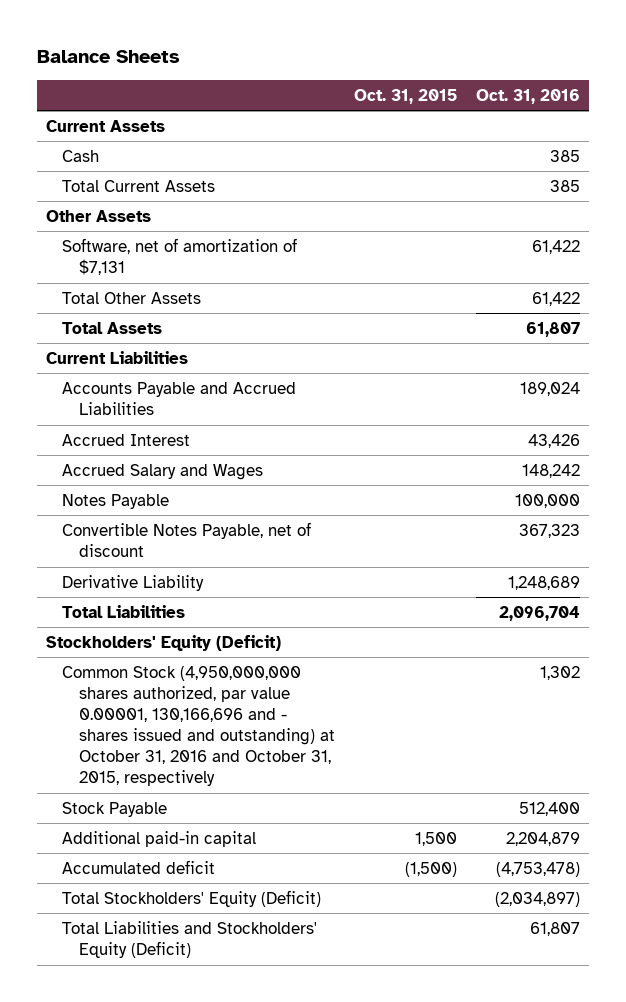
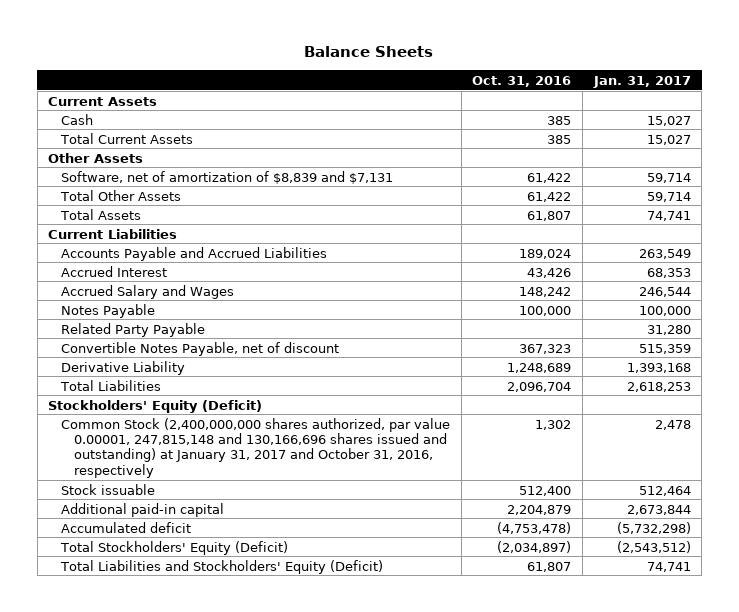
[353,88,457,104] Oct. 31, 2015 -> none
none -> [592,76,691,89] Jan. 31, 2017
[62,237,298,276] Software, net of amortization of $7,131 -> [61,170,394,184] Software, net of amortization of $8,839 and $7,131
none -> [61,322,206,337] Related Party Payable
[62,665,335,787] Common Stock (4,950,000,000 shares authorized, par value 0.00001, 130,166,696 and - shares issued and outstanding) at October 31, 2016 and October 31, 2015, respectively -> [61,417,451,478] Common Stock (2,400,000,000 shares authorized, par value 0.00001, 247,815,148 and 130,166,696 shares issued and outstanding) at January 31, 2017 and October 31, 2016, respectively
[62,801,168,817] Stock Payable -> [61,483,156,495] Stock issuable

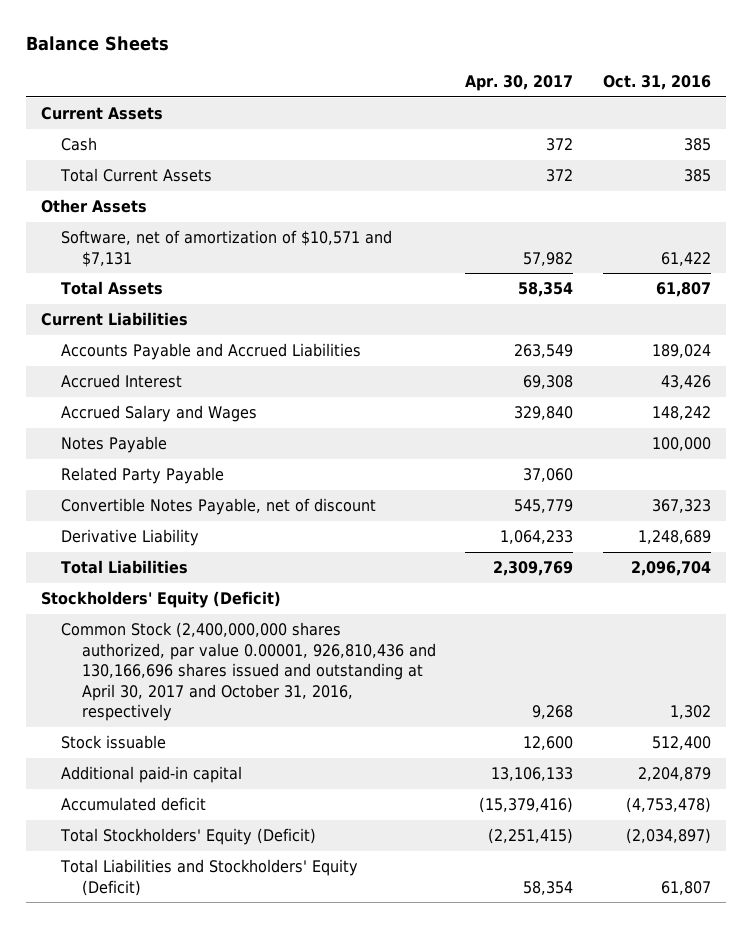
[592,76,691,89] Jan. 31, 2017 -> none
none -> [465,75,574,92] Apr. 30, 2017
[60,189,182,201] Total Other Assets -> none
[61,170,394,184] Software, net of amortization of $8,839 and $7,131 -> [61,230,393,267] Software, net of amortization of $10,571 and $7,131
[61,417,451,478] Common Stock (2,400,000,000 shares authorized, par value 0.00001, 247,815,148 and 130,166,696 shares issued and outstanding) at January 31, 2017 and October 31, 2016, respectively -> [61,622,436,722] Common Stock (2,400,000,000 shares authorized, par value 0.00001, 926,810,436 and 130,166,696 shares issued and outstanding at April 30, 2017 and October 31, 2016, respectively

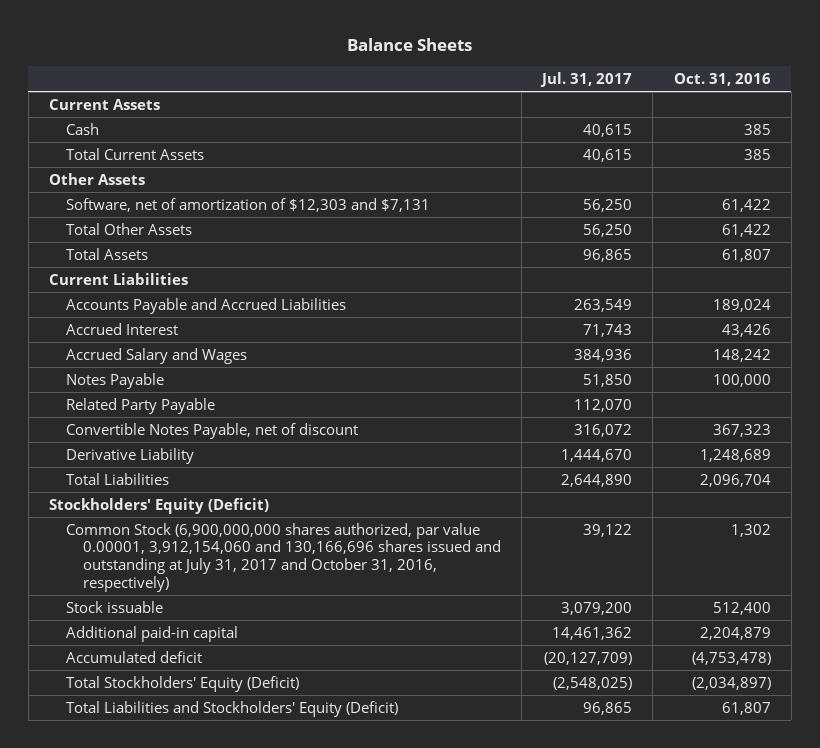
[465,75,574,92] Apr. 30, 2017 -> none
none -> [540,71,633,87] Jul. 31, 2017
[61,230,393,267] Software, net of amortization of $10,571 and $7,131 -> [65,197,430,212] Software, net of amortization of $12,303 and $7,131
none -> [65,222,192,235] Total Other Assets
[61,622,436,722] Common Stock (2,400,000,000 shares authorized, par value 0.00001, 926,810,436 and 130,166,696 shares issued and outstanding at April 30, 2017 and October 31, 2016, respectively -> [65,522,501,592] Common Stock (6,900,000,000 shares authorized, par value 0.00001, 3,912,154,060 and 130,166,696 shares issued and outstanding at July 31, 2017 and October 31, 2016, respectively)

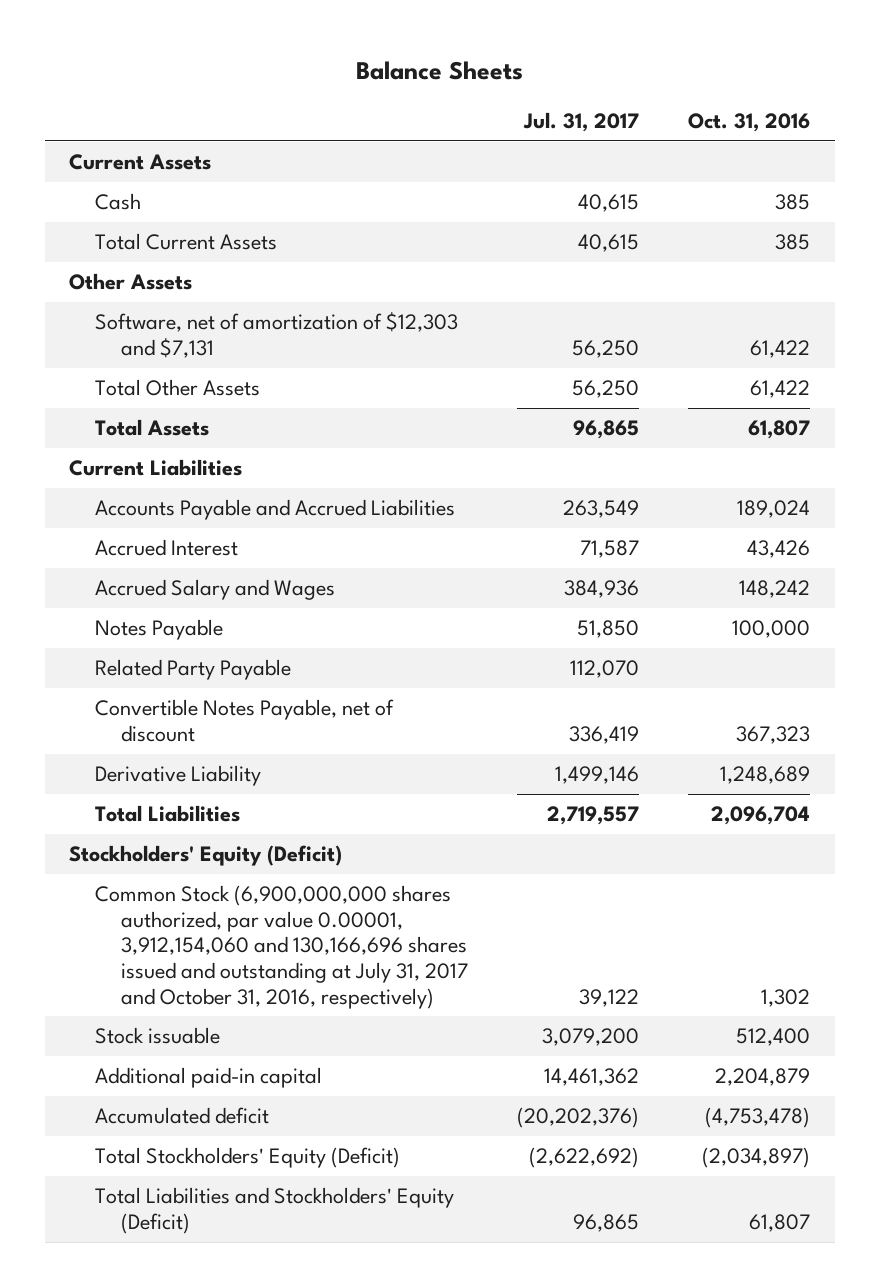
[583,323,633,337] 71,743 -> [580,540,640,559] 71,587
[574,423,633,437] 316,072 -> [569,725,640,744] 336,419
[561,448,633,462] 1,444,670 -> [555,766,640,785] 1,499,146
[561,473,633,487] 2,644,890 -> [547,806,640,826] 2,719,557
[544,651,633,665] (20,127,709) -> [517,1107,640,1129] (20,202,376)
[553,676,633,690] (2,548,025) -> [529,1147,640,1169] (2,622,692)

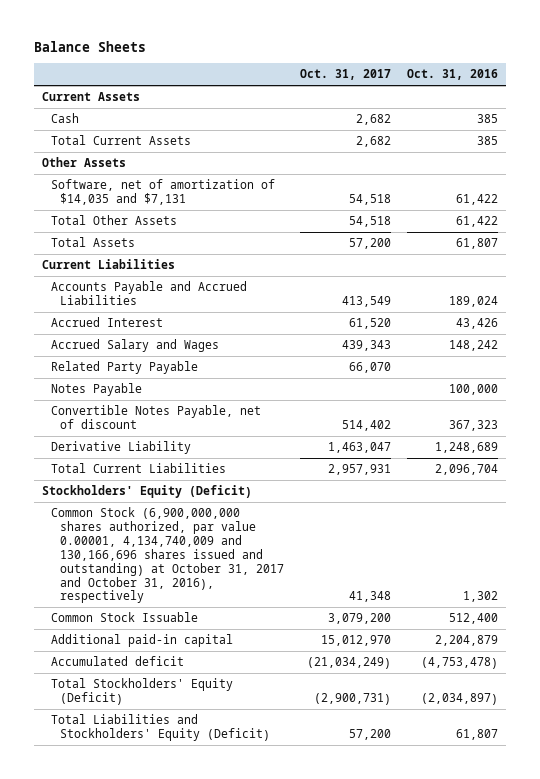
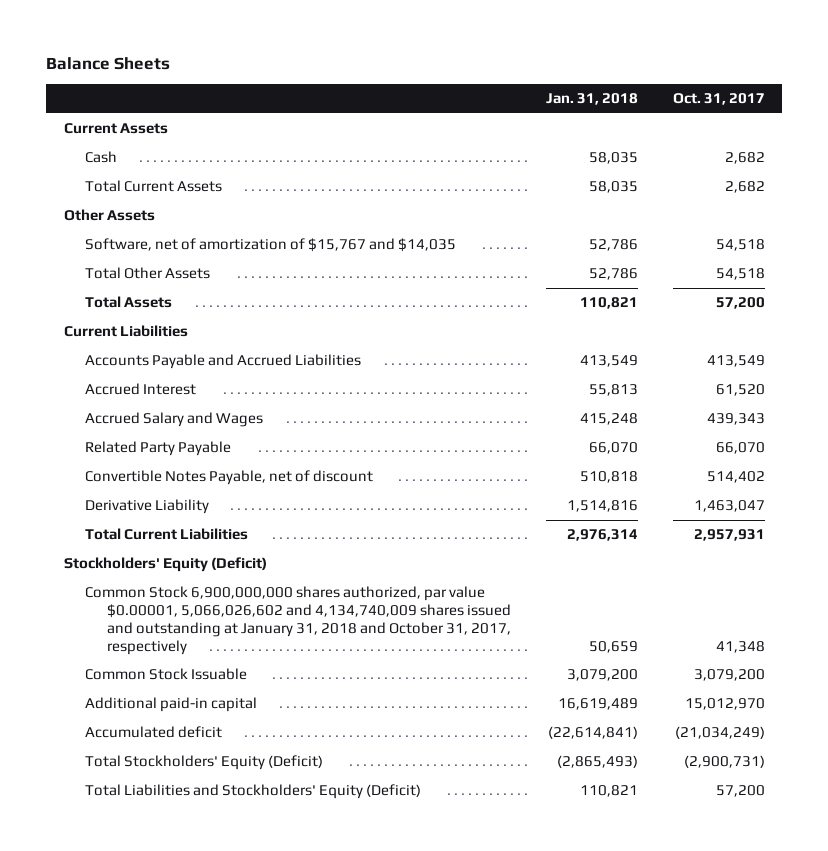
[406,69,498,81] Oct. 31, 2016 -> none
none -> [545,92,638,105] Jan. 31, 2018
[51,179,276,205] Software, net of amortization of $14,035 and $7,131 -> [85,238,457,253] Software, net of amortization of $15,767 and $14,035
[51,383,143,397] Notes Payable -> none
[51,507,284,604] Common Stock (6,900,000,000 shares authorized, par value 0.00001, 4,134,740,009 and 130,166,696 shares issued and outstanding) at October 31, 2017 and October 31, 2016), respectively -> [85,586,511,655] Common Stock 6,900,000,000 shares authorized, par value $0.00001, 5,066,026,602 and 4,134,740,009 shares issued and outstanding at January 31, 2018 and October 31, 2017, respectively

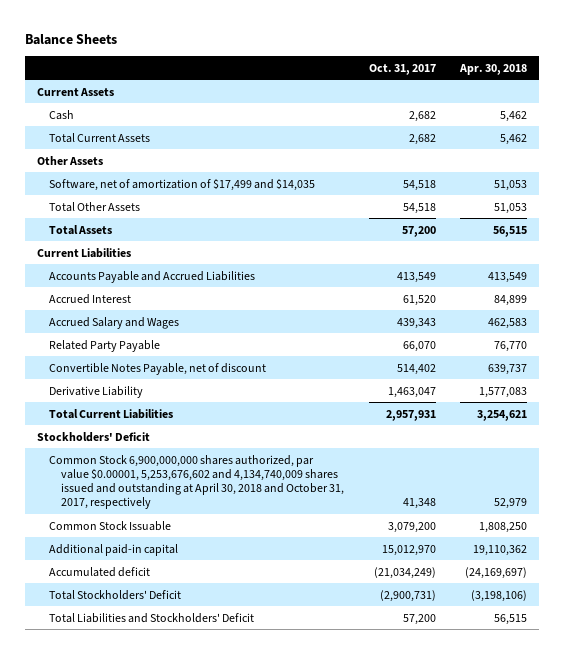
[545,92,638,105] Jan. 31, 2018 -> none
none -> [459,63,528,75] Apr. 30, 2018
[85,238,457,253] Software, net of amortization of $15,767 and $14,035 -> [49,178,316,191] Software, net of amortization of $17,499 and $14,035
[63,557,267,573] Stockholders' Equity (Deficit) -> [36,431,150,442] Stockholders' Deficit
[85,586,511,655] Common Stock 6,900,000,000 shares authorized, par value $0.00001, 5,066,026,602 and 4,134,740,009 shares issued and outstanding at January 31, 2018 and October 31, 2017, respectively -> [49,454,345,510] Common Stock 6,900,000,000 shares authorized, par value $0.00001, 5,253,676,602 and 4,134,740,009 shares issued and outstanding at April 30, 2018 and October 31, 2017, respectively
[85,755,324,771] Total Stockholders' Equity (Deficit) -> [49,589,182,600] Total Stockholders' Deficit
[85,784,422,800] Total Liabilities and Stockholders' Equity (Deficit) -> [49,612,255,623] Total Liabilities and Stockholders' Deficit

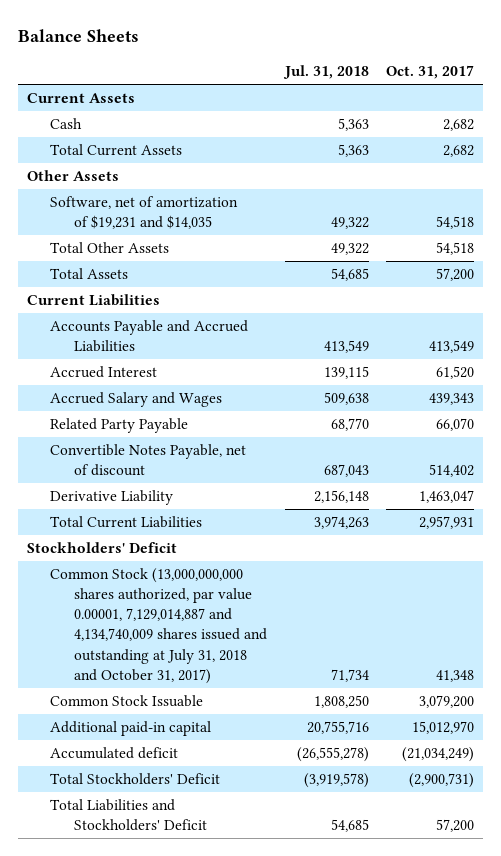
[459,63,528,75] Apr. 30, 2018 -> none
none -> [282,64,369,79] Jul. 31, 2018
[49,178,316,191] Software, net of amortization of $17,499 and $14,035 -> [50,196,239,230] Software, net of amortization of $19,231 and $14,035
[49,454,345,510] Common Stock 6,900,000,000 shares authorized, par value $0.00001, 5,253,676,602 and 4,134,740,009 shares issued and outstanding at April 30, 2018 and October 31, 2017, respectively -> [50,568,267,684] Common Stock (13,000,000,000 shares authorized, par value 0.00001, 7,129,014,887 and 4,134,740,009 shares issued and outstanding at July 31, 2018 and October 31, 2017)

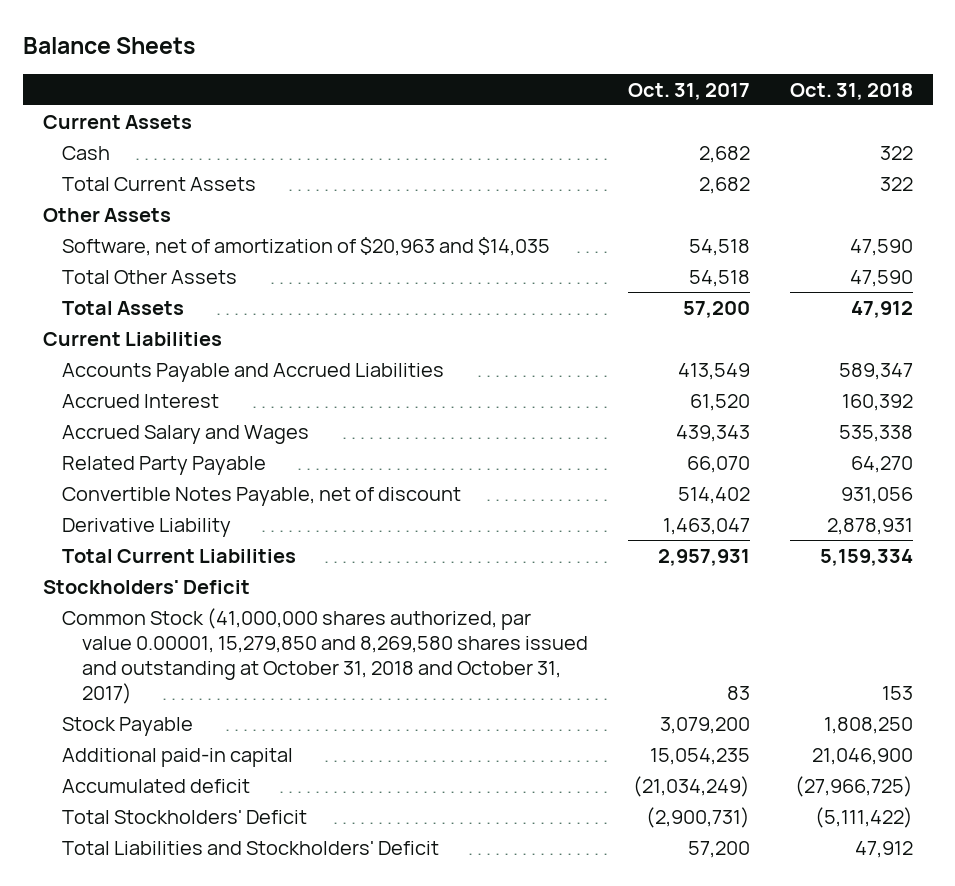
[282,64,369,79] Jul. 31, 2018 -> none
none -> [789,82,913,100] Oct. 31, 2018
[50,196,239,230] Software, net of amortization of $19,231 and $14,035 -> [62,236,551,256] Software, net of amortization of $20,963 and $14,035
[50,568,267,684] Common Stock (13,000,000,000 shares authorized, par value 0.00001, 7,129,014,887 and 4,134,740,009 shares issued and outstanding at July 31, 2018 and October 31, 2017) -> [62,607,588,705] Common Stock (41,000,000 shares authorized, par value 0.00001, 15,279,850 and 8,269,580 shares issued and outstanding at October 31, 2018 and October 31, 2017)
[436,669,475,682] 41,348 -> [726,686,750,701] 83
[50,695,204,708] Common Stock Issuable -> [62,716,194,736] Stock Payable
[412,721,475,735] 15,012,970 -> [649,747,750,765] 15,054,235

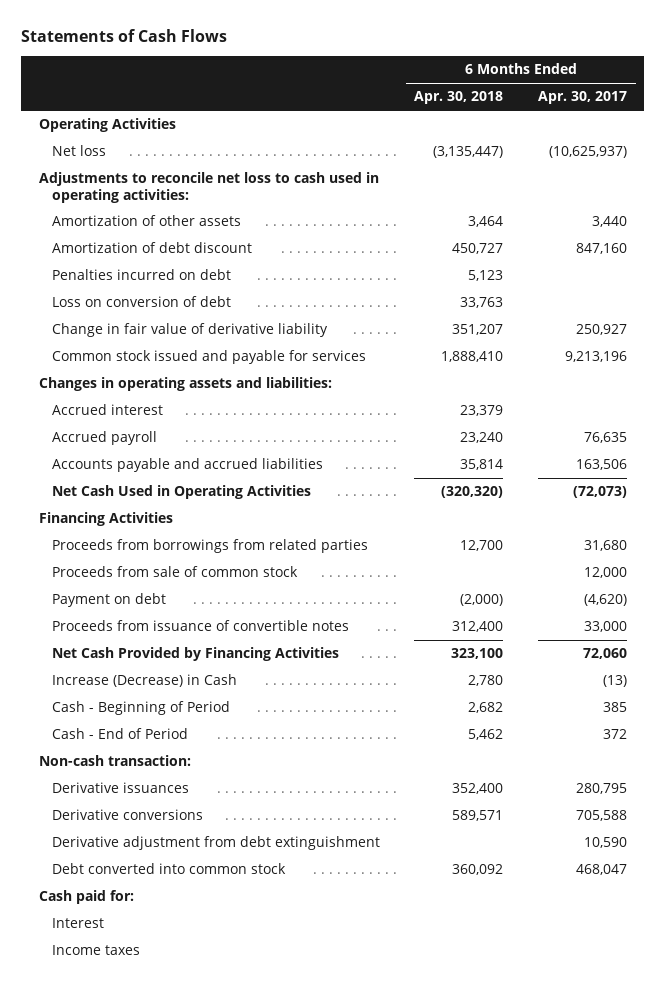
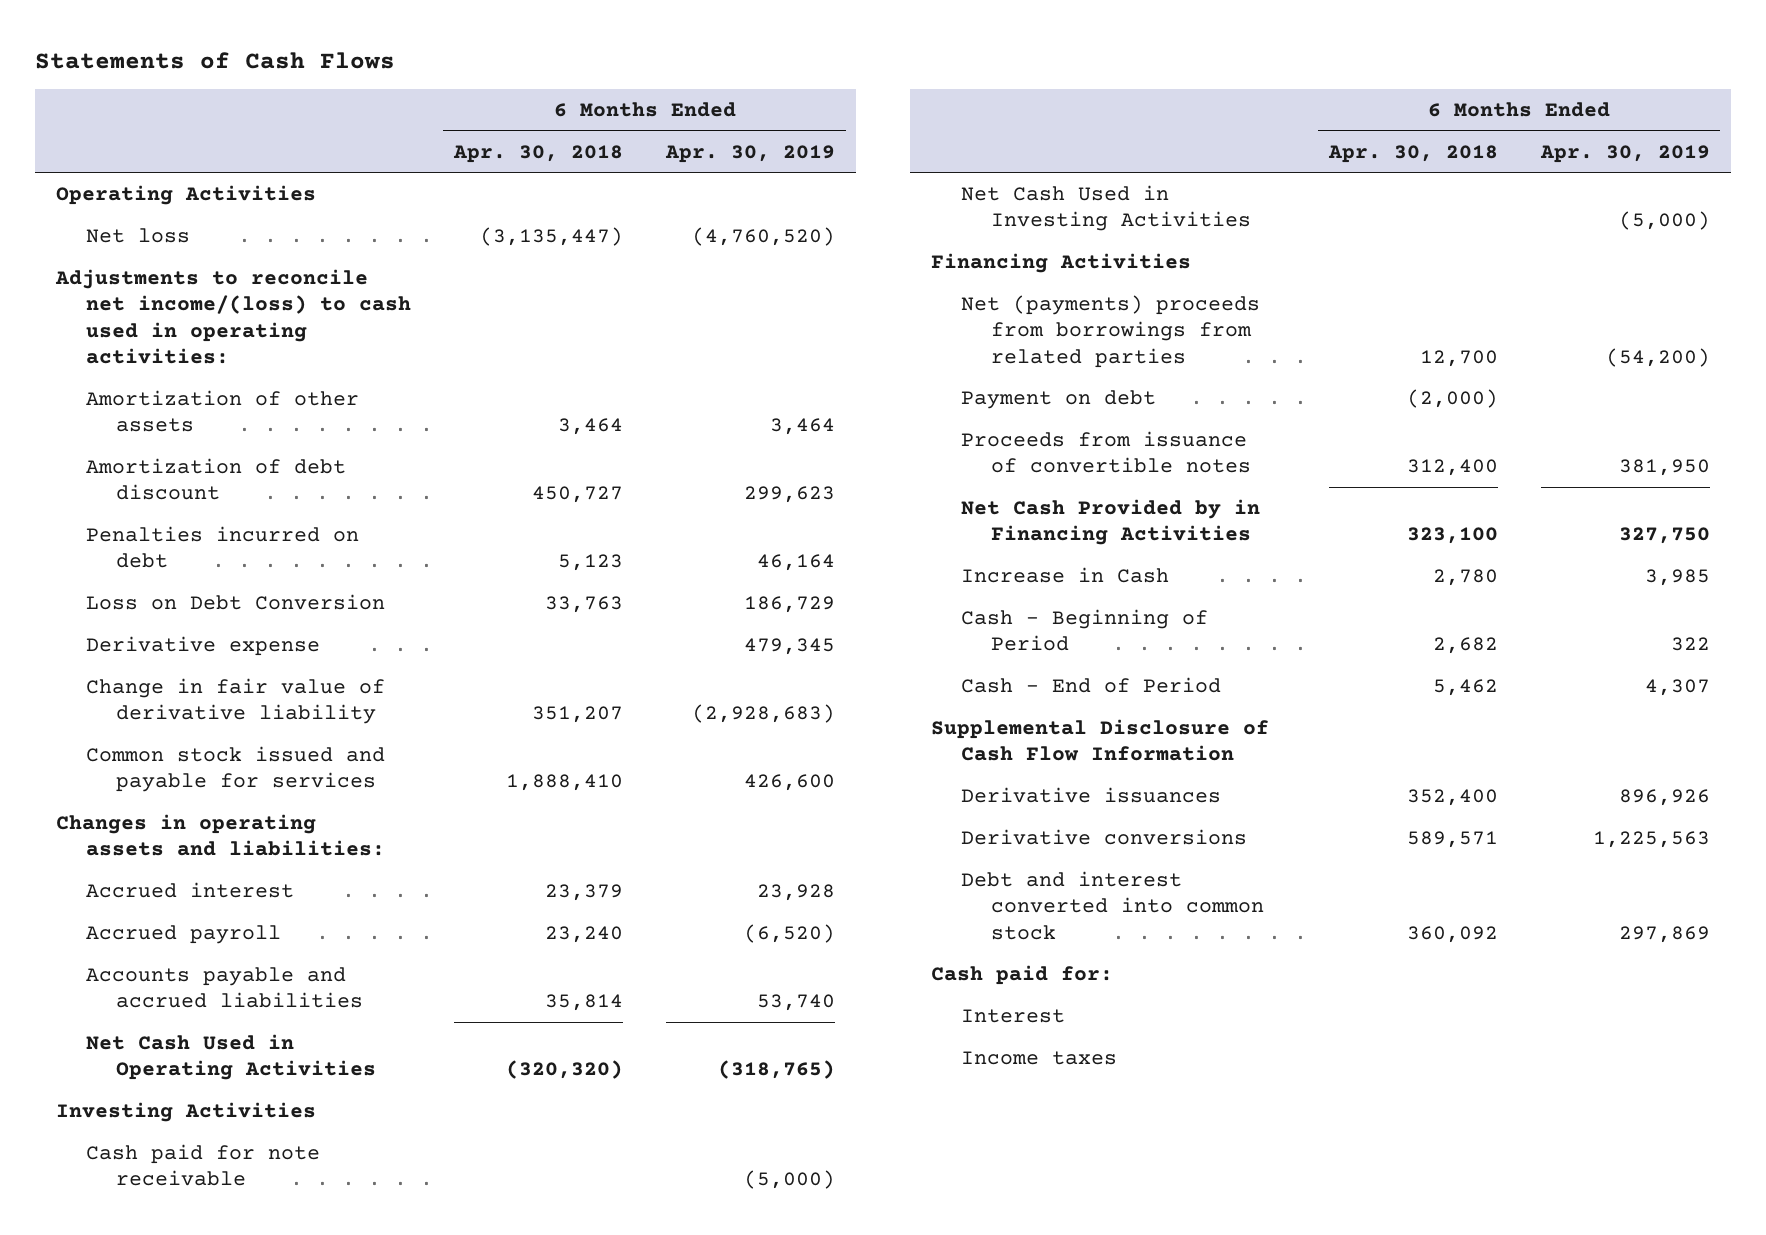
[537,91,627,105] Apr. 30, 2017 -> none
none -> [664,144,835,163] Apr. 30, 2019
[38,172,379,203] Adjustments to reconcile net loss to cash used in operating activities: -> [55,268,412,365] Adjustments to reconcile net income/(loss) to cash used in operating activities:
[51,296,231,308] Loss on conversion of debt -> [86,593,386,610] Loss on Debt Conversion
none -> [86,635,321,656] Derivative expense
none -> [56,1101,317,1122] Investing Activities
none -> [86,1143,321,1187] Cash paid for note receivable
none -> [961,184,1252,232] Net Cash Used in Investing Activities
[51,566,298,578] Proceeds from sale of common stock -> none
[51,539,368,554] Proceeds from borrowings from related parties -> [961,294,1261,368] Net (payments) proceeds from borrowings from related parties
[51,647,339,662] Net Cash Provided by Financing Activities -> [961,498,1261,546] Net Cash Provided by in Financing Activities
[51,674,237,688] Increase (Decrease) in Cash -> [961,566,1170,583] Increase in Cash
[38,755,191,767] Non-cash transaction: -> none
none -> [930,718,1269,762] Supplemental Disclosure of Cash Flow Information
[51,836,380,851] Derivative adjustment from debt extinguishment -> none
[51,863,286,875] Debt converted into common stock -> [961,870,1265,940] Debt and interest converted into common stock

